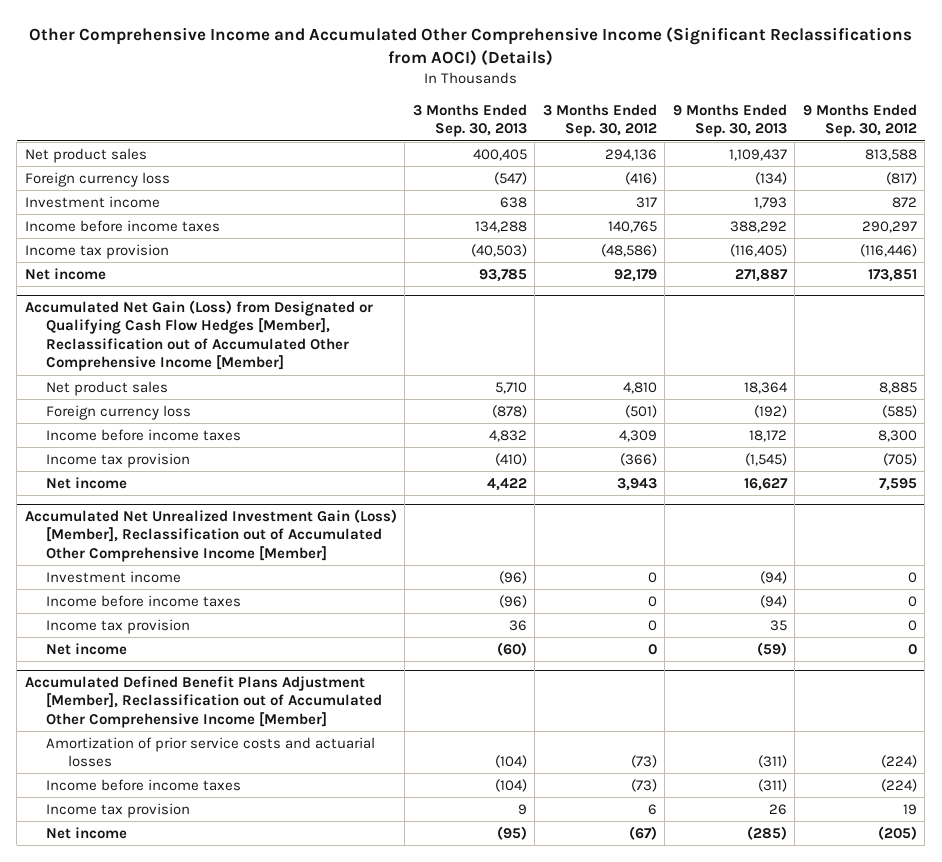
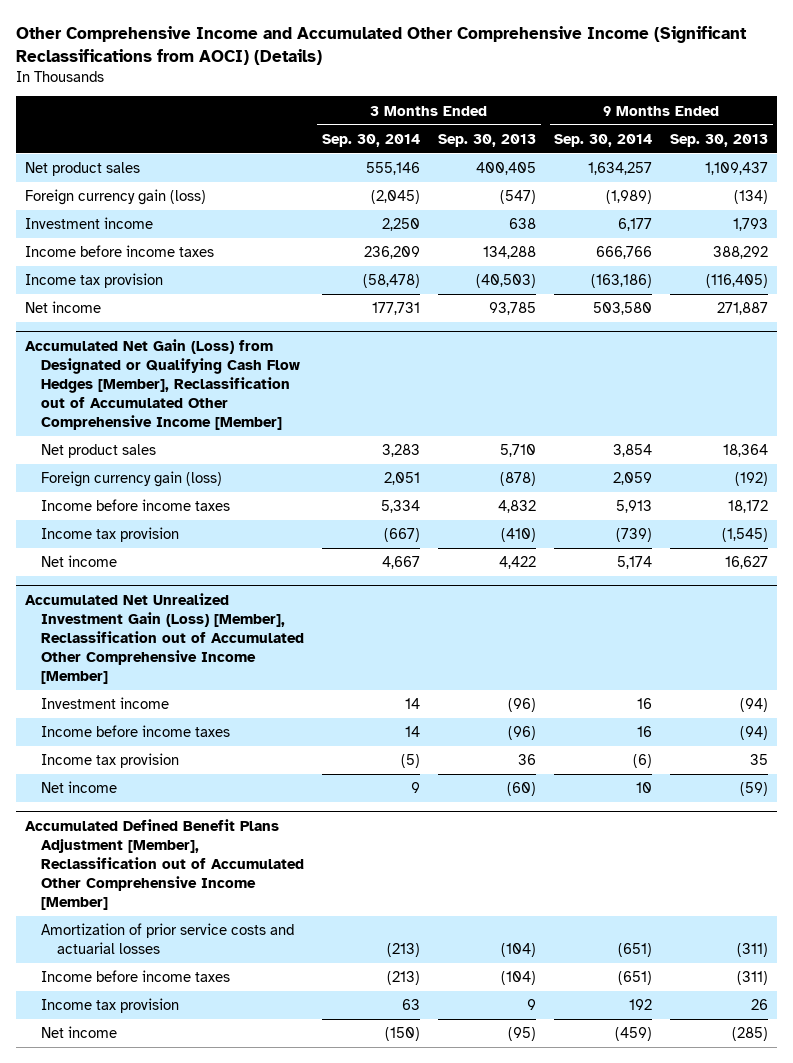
[542,103,657,138] 3 Months Ended Sep. 30, 2012 -> none
[802,103,917,138] 9 Months Ended Sep. 30, 2012 -> none
none -> [321,133,420,147] Sep. 30, 2014
none -> [554,133,653,147] Sep. 30, 2014
[24,171,170,187] Foreign currency loss -> [24,189,206,206] Foreign currency gain (loss)
[46,404,192,420] Foreign currency loss -> [40,471,222,488] Foreign currency gain (loss)

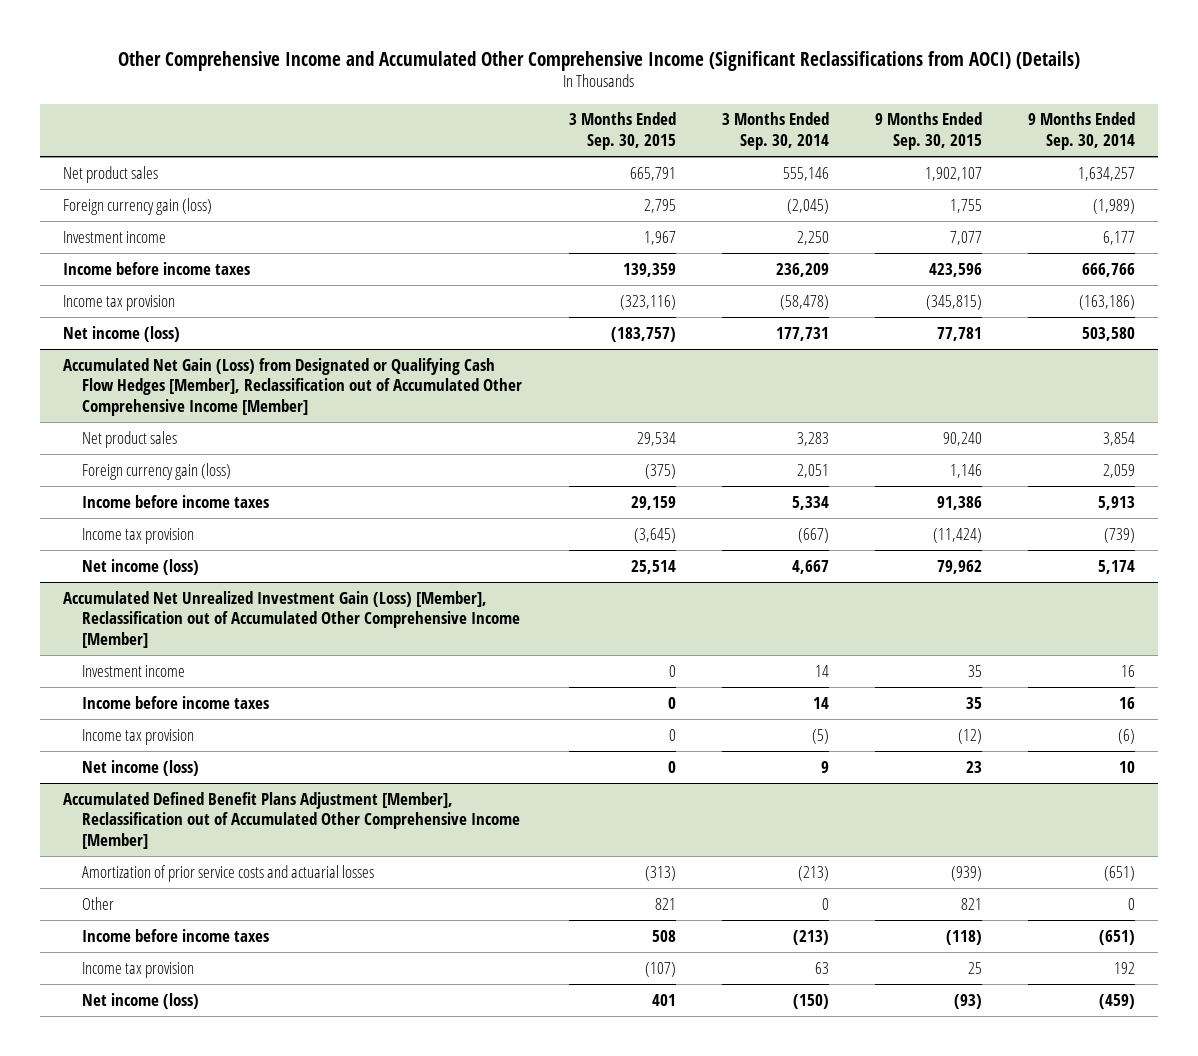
[438,133,537,147] Sep. 30, 2013 -> none
[670,133,769,147] Sep. 30, 2013 -> none
none -> [568,112,676,151] 3 Months Ended Sep. 30, 2015
none -> [874,112,982,151] 9 Months Ended Sep. 30, 2015
[24,301,101,314] Net income -> [63,325,181,342] Net income (loss)
[40,555,117,568] Net income -> [82,558,200,575] Net income (loss)
[40,781,117,794] Net income -> [82,759,200,776] Net income (loss)
none -> [82,896,115,910] Other
[40,1026,117,1039] Net income -> [82,992,200,1009] Net income (loss)

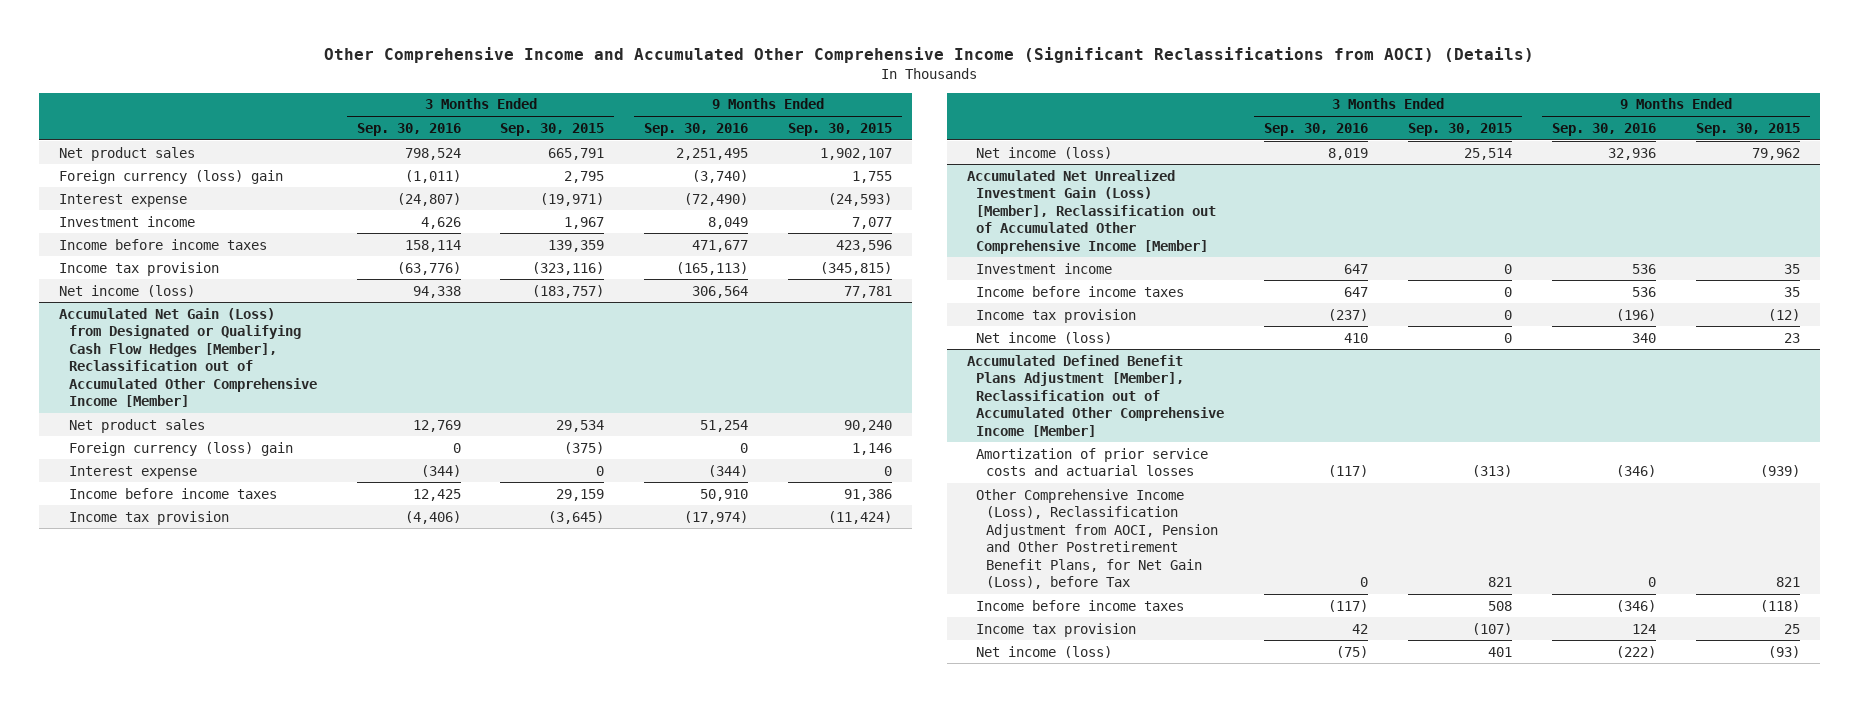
[721,112,829,151] 3 Months Ended Sep. 30, 2014 -> none
[1028,112,1136,151] 9 Months Ended Sep. 30, 2014 -> none
none -> [356,122,461,136] Sep. 30, 2016
none -> [644,122,749,136] Sep. 30, 2016
[63,197,213,215] Foreign currency gain (loss) -> [58,169,283,184] Foreign currency (loss) gain
none -> [58,193,187,207] Interest expense
[82,462,232,480] Foreign currency gain (loss) -> [68,441,293,456] Foreign currency (loss) gain
none -> [68,465,197,479] Interest expense
[82,896,115,910] Other -> [976,488,1219,589] Other Comprehensive Income (Loss), Reclassification Adjustment from AOCI, Pension and Other Postretirement Benefit Plans, for Net Gain (Loss), before Tax

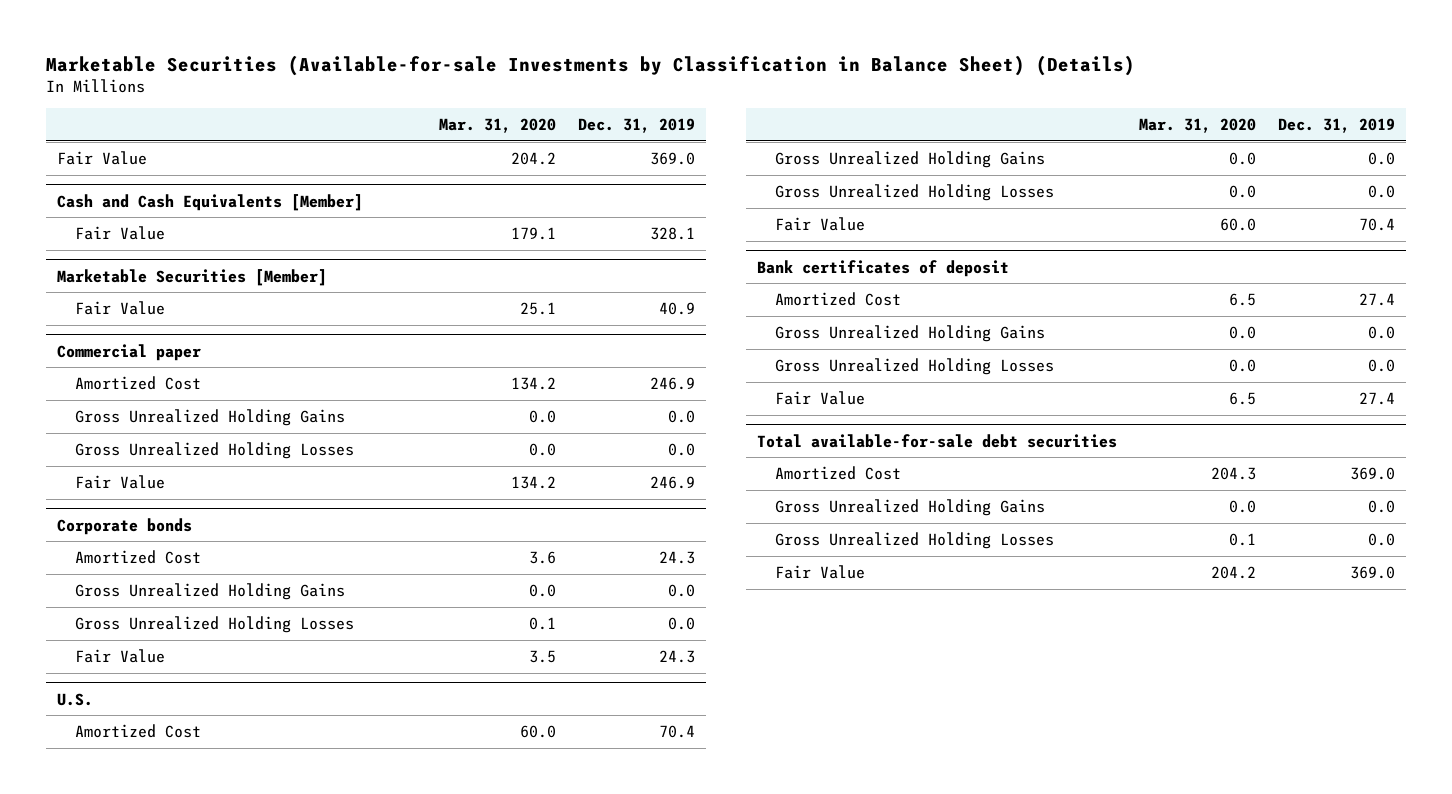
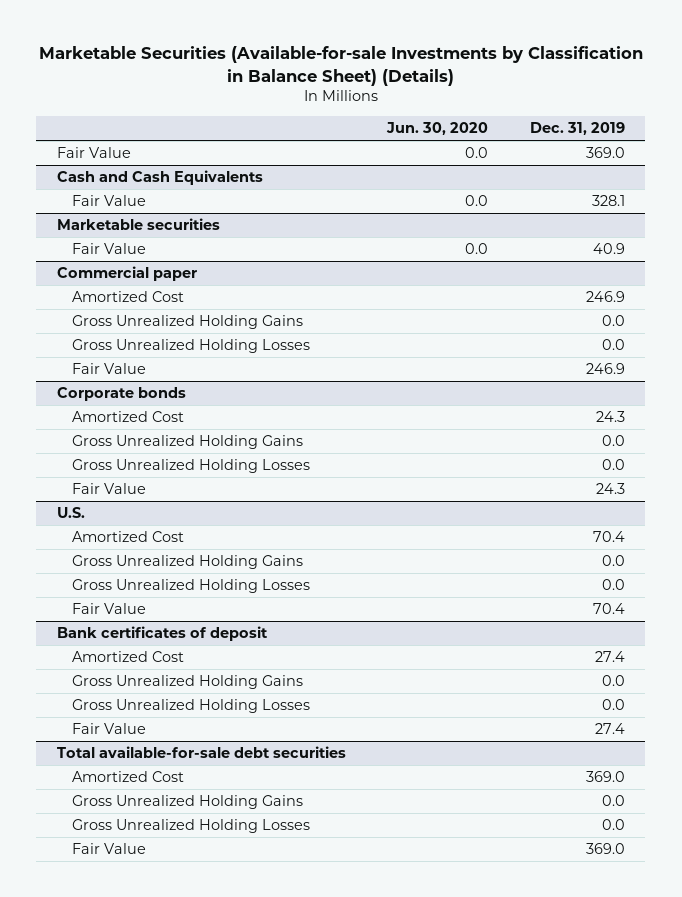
[439,117,557,133] Mar. 31, 2020 -> none
none -> [386,122,489,136] Jun. 30, 2020
[57,193,364,211] Cash and Cash Equivalents [Member] -> [57,170,264,186] Cash and Cash Equivalents
[57,268,328,286] Marketable Securities [Member] -> [57,218,221,231] Marketable securities

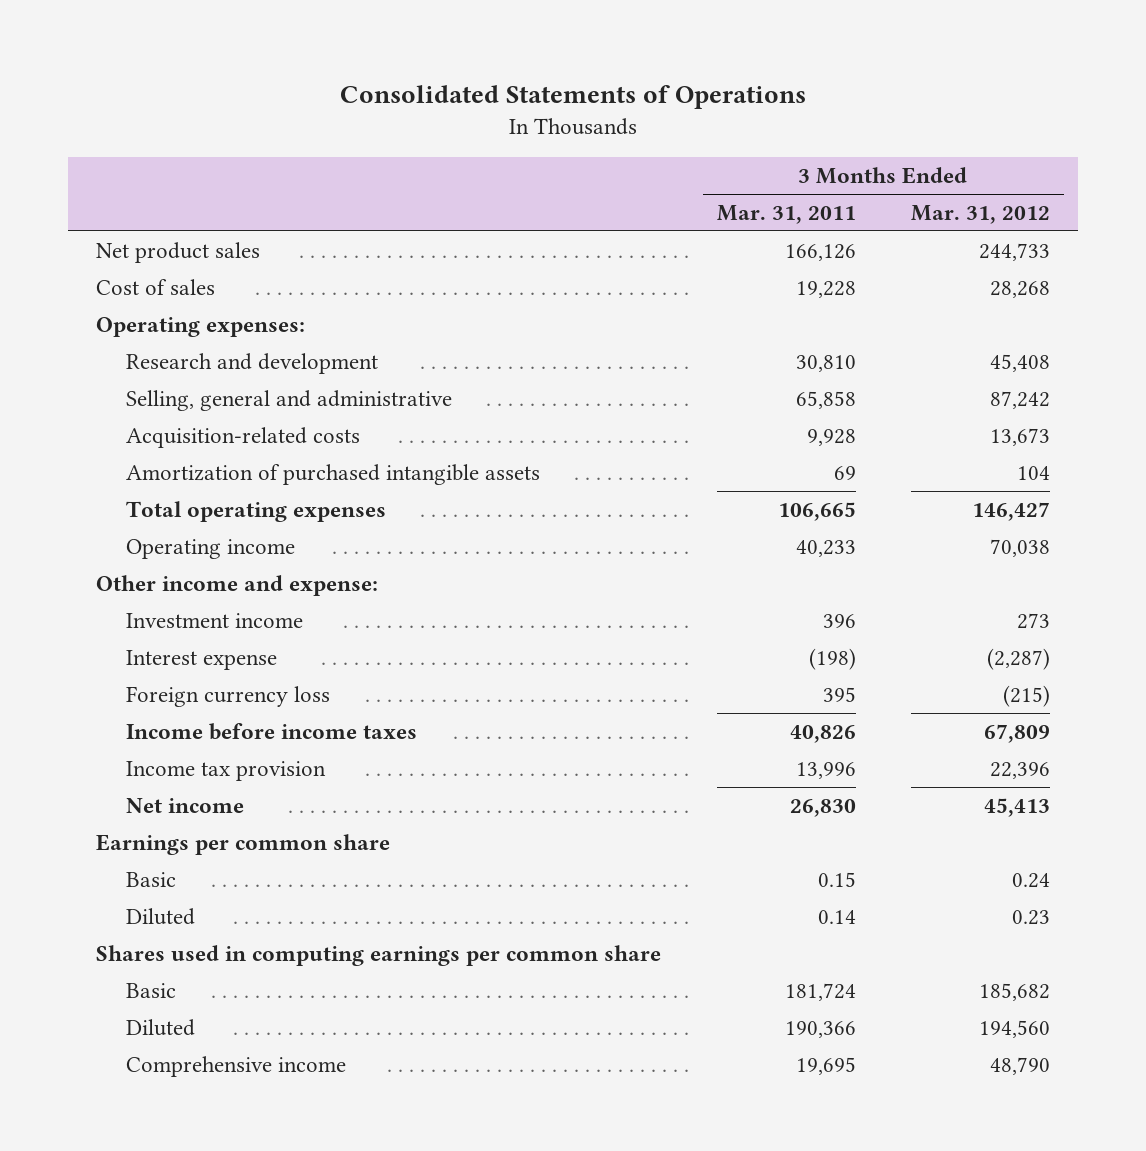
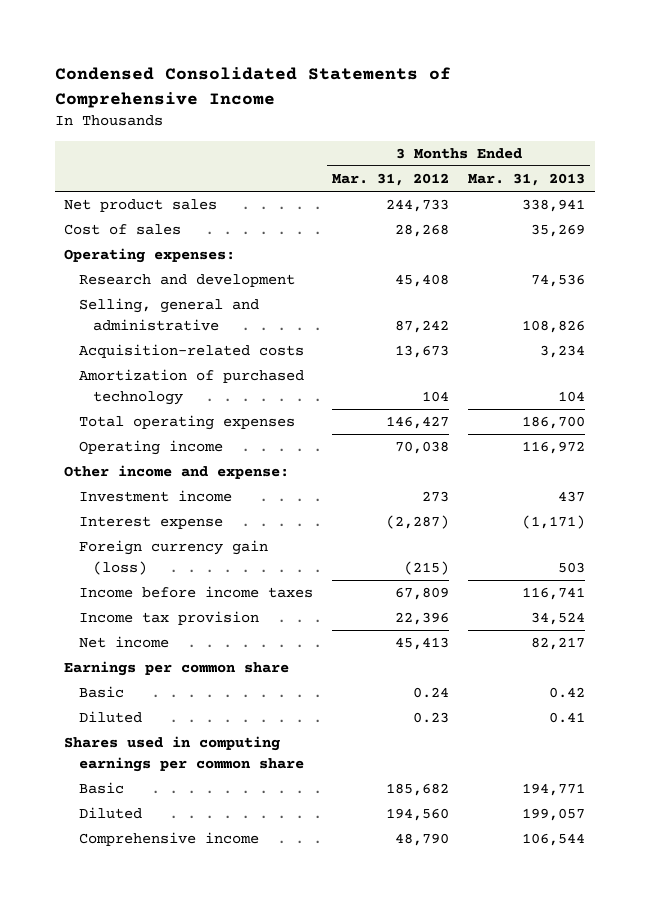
[340,85,807,110] Consolidated Statements of Operations -> [54,67,451,108] Condensed Consolidated Statements of Comprehensive Income
[716,204,856,224] Mar. 31, 2011 -> none
none -> [468,173,586,187] Mar. 31, 2013
[125,463,540,485] Amortization of purchased intangible assets -> [78,369,304,405] Amortization of purchased technology
[125,685,330,707] Foreign currency loss -> [78,540,268,575] Foreign currency gain (loss)

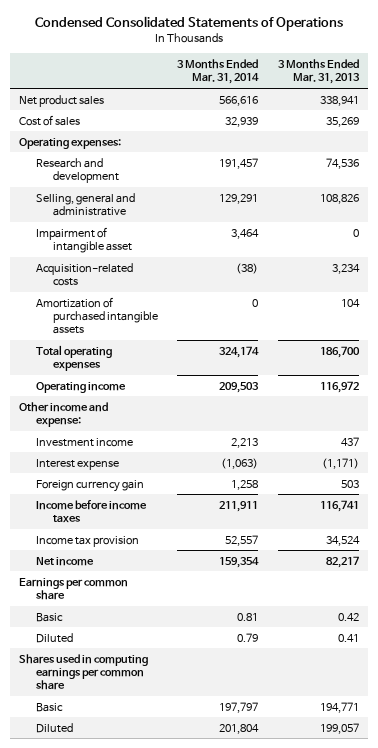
[54,67,451,108] Condensed Consolidated Statements of Comprehensive Income -> [35,16,344,32] Condensed Consolidated Statements of Operations
[332,173,450,187] Mar. 31, 2012 -> none
none -> [177,59,260,85] 3 Months Ended Mar. 31, 2014
none -> [36,226,132,253] Impairment of intangible asset
[78,369,304,405] Amortization of purchased technology -> [36,296,158,335] Amortization of purchased intangible assets
[78,540,268,575] Foreign currency gain (loss) -> [36,479,145,492] Foreign currency gain
[78,832,259,847] Comprehensive income -> none

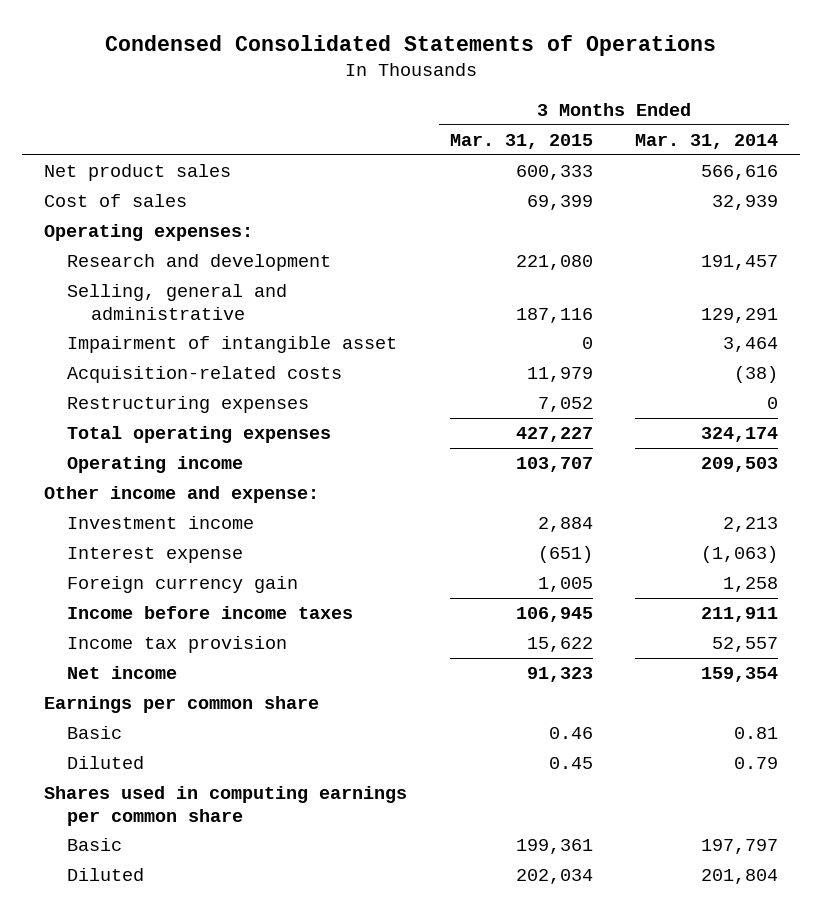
[277,59,360,85] 3 Months Ended Mar. 31, 2013 -> none
none -> [449,133,593,149] Mar. 31, 2015
[36,296,158,335] Amortization of purchased intangible assets -> none
none -> [67,396,310,414] Restructuring expenses

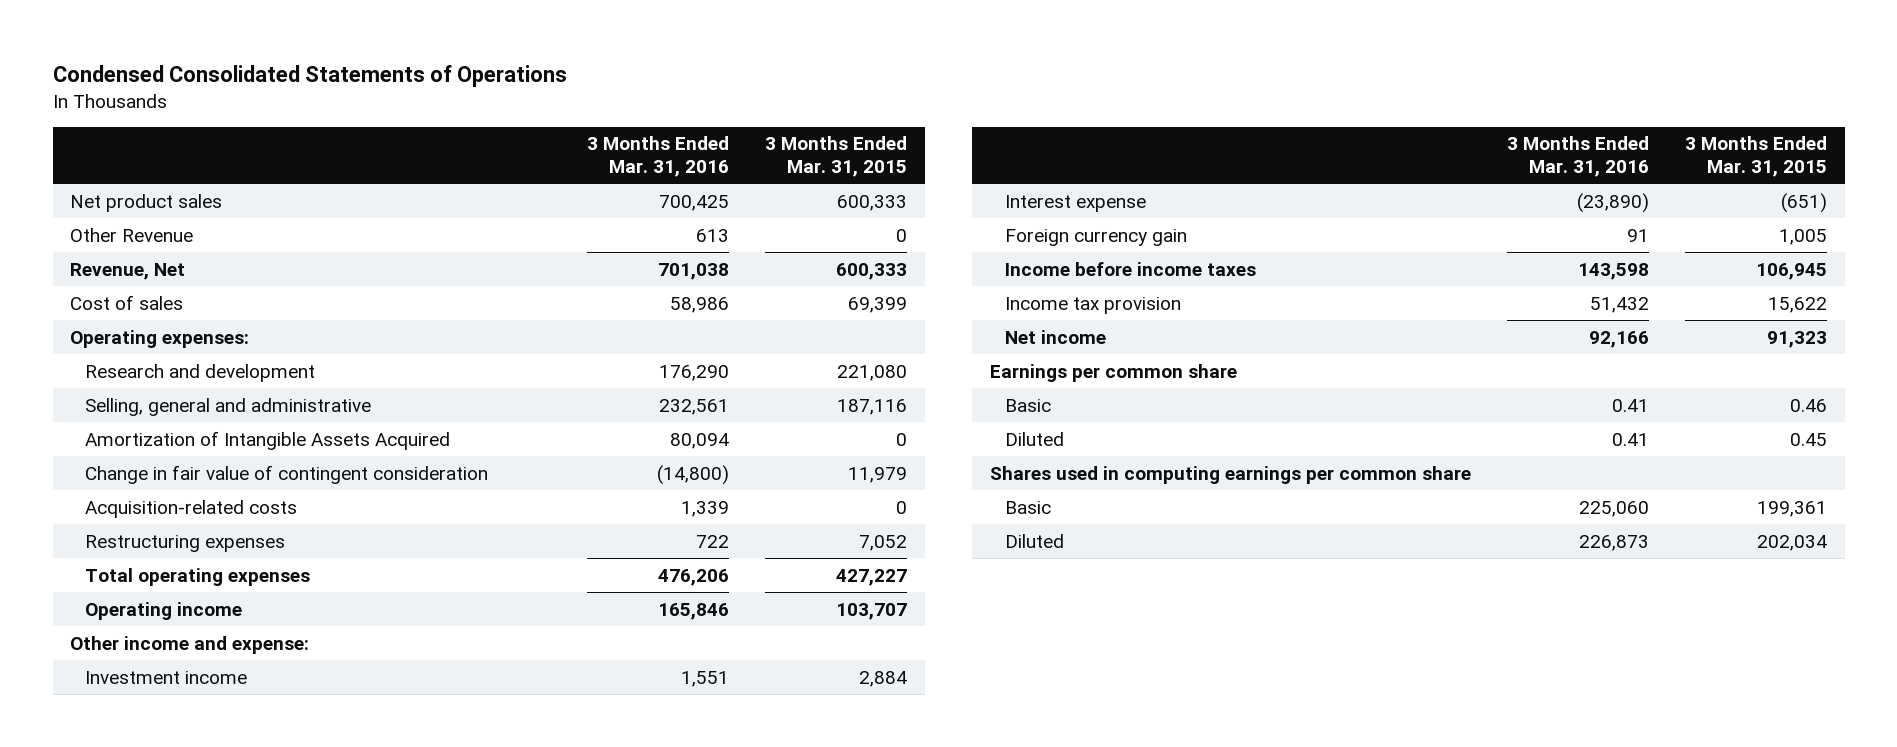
[635,133,779,149] Mar. 31, 2014 -> none
none -> [587,136,730,177] 3 Months Ended Mar. 31, 2016
none -> [70,227,194,242] Other Revenue
none -> [70,262,186,280] Revenue, Net
[67,336,398,354] Impairment of intangible asset -> [85,430,451,450] Amortization of Intangible Assets Acquired
none -> [85,464,489,484] Change in fair value of contingent consideration
[526,367,593,383] 11,979 -> [895,500,907,514] 0

